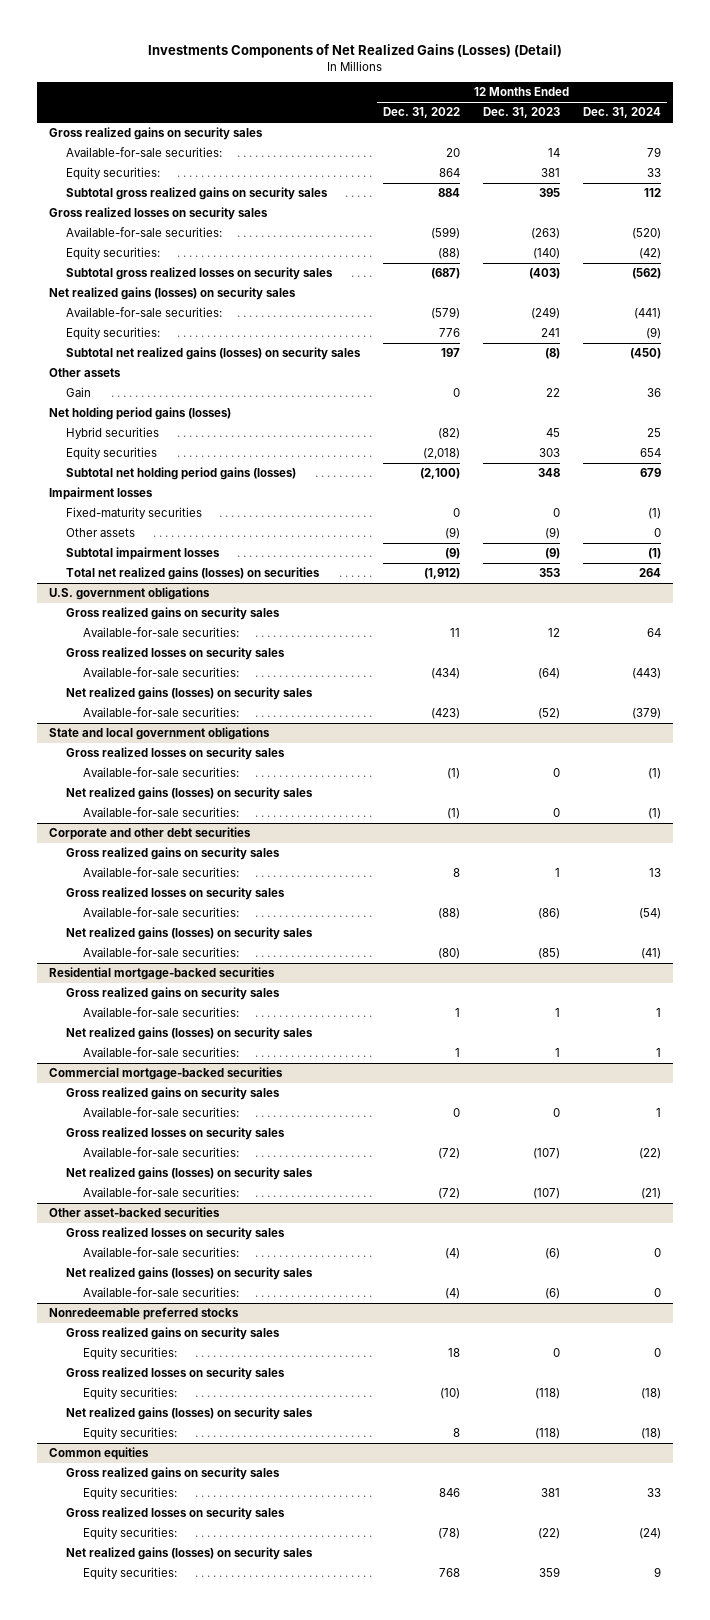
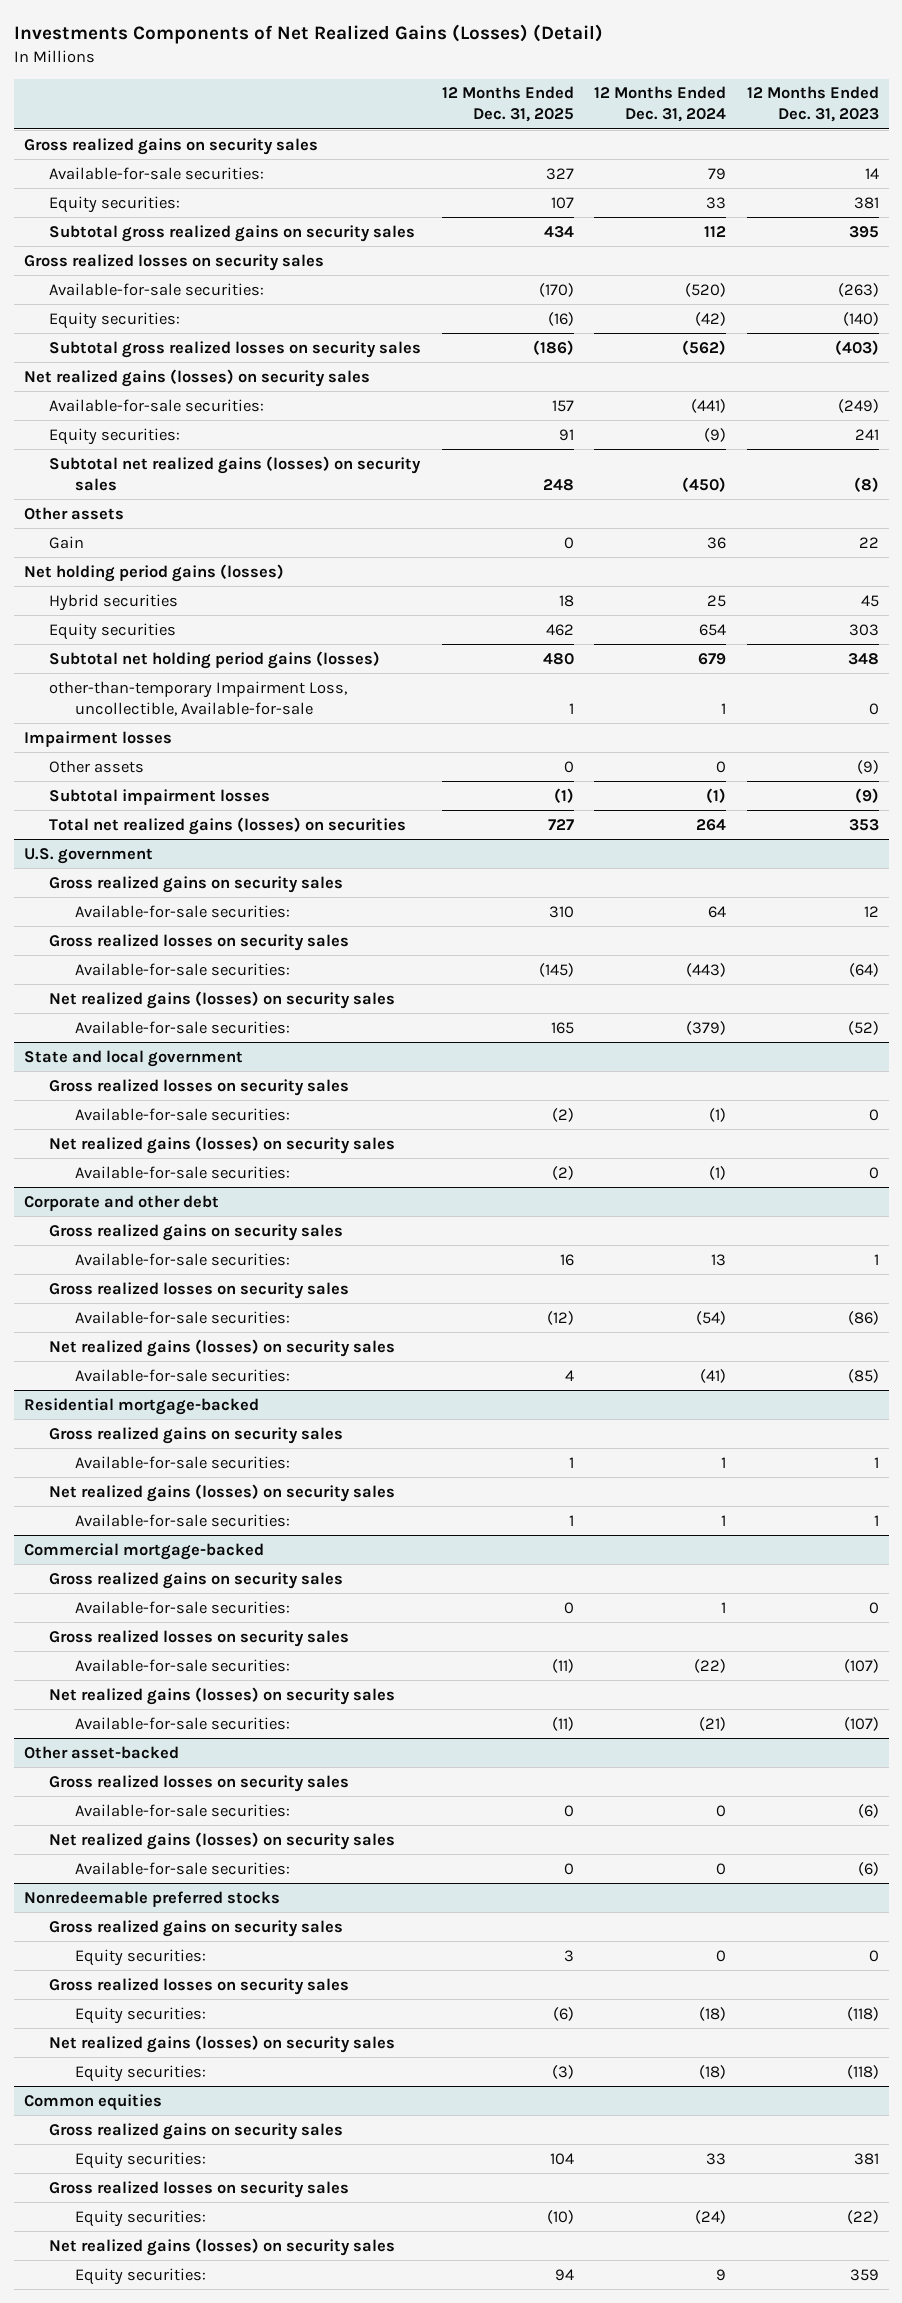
[383,107,461,119] Dec. 31, 2022 -> none
none -> [441,86,574,123] 12 Months Ended Dec. 31, 2025
none -> [49,680,348,716] other-than-temporary Impairment Loss, uncollectible, Available-for-sale
[65,507,202,520] Fixed-maturity securities -> none
[48,587,210,601] U.S. government obligations -> [23,847,153,864] U.S. government
[48,727,270,741] State and local government obligations -> [23,1049,243,1067] State and local government
[48,827,251,841] Corporate and other debt securities -> [23,1194,219,1211] Corporate and other debt
[48,967,275,981] Residential mortgage-backed securities -> [23,1397,259,1415] Residential mortgage-backed
[48,1067,283,1081] Commercial mortgage-backed securities -> [23,1542,264,1560] Commercial mortgage-backed
[48,1207,220,1218] Other asset-backed securities -> [23,1745,179,1759] Other asset-backed

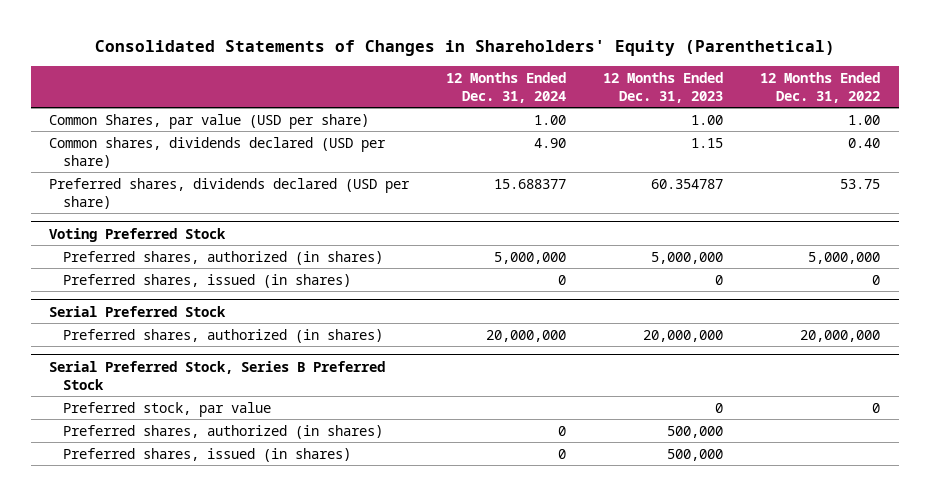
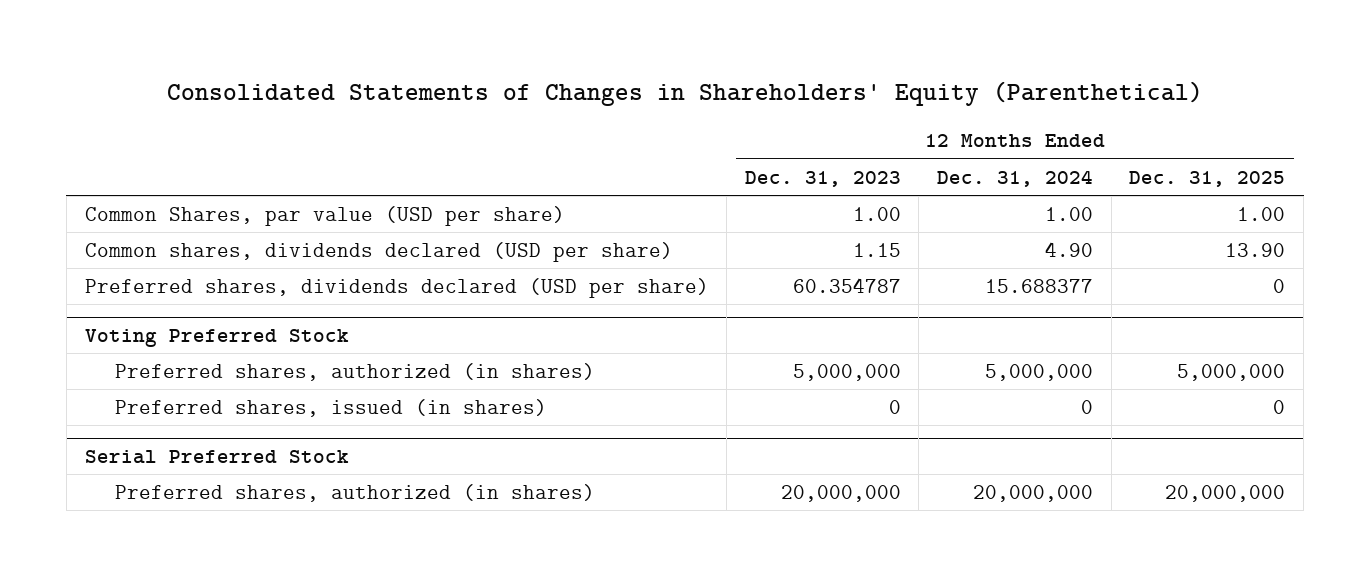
[760,71,881,103] 12 Months Ended Dec. 31, 2022 -> none
none -> [1129,170,1286,187] Dec. 31, 2025
[49,360,386,390] Serial Preferred Stock, Series B Preferred Stock -> none
[63,401,272,417] Preferred stock, par value -> none
[63,424,384,439] Preferred shares, authorized (in shares) -> none
[63,447,352,462] Preferred shares, issued (in shares) -> none

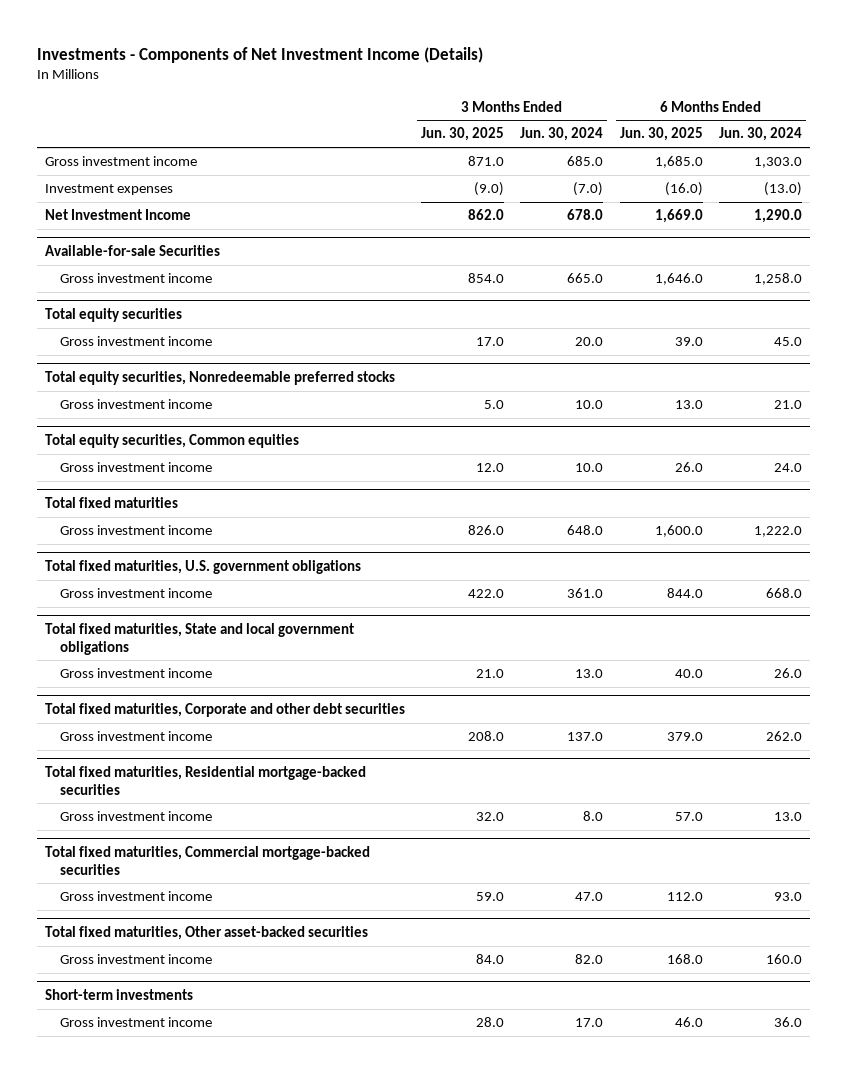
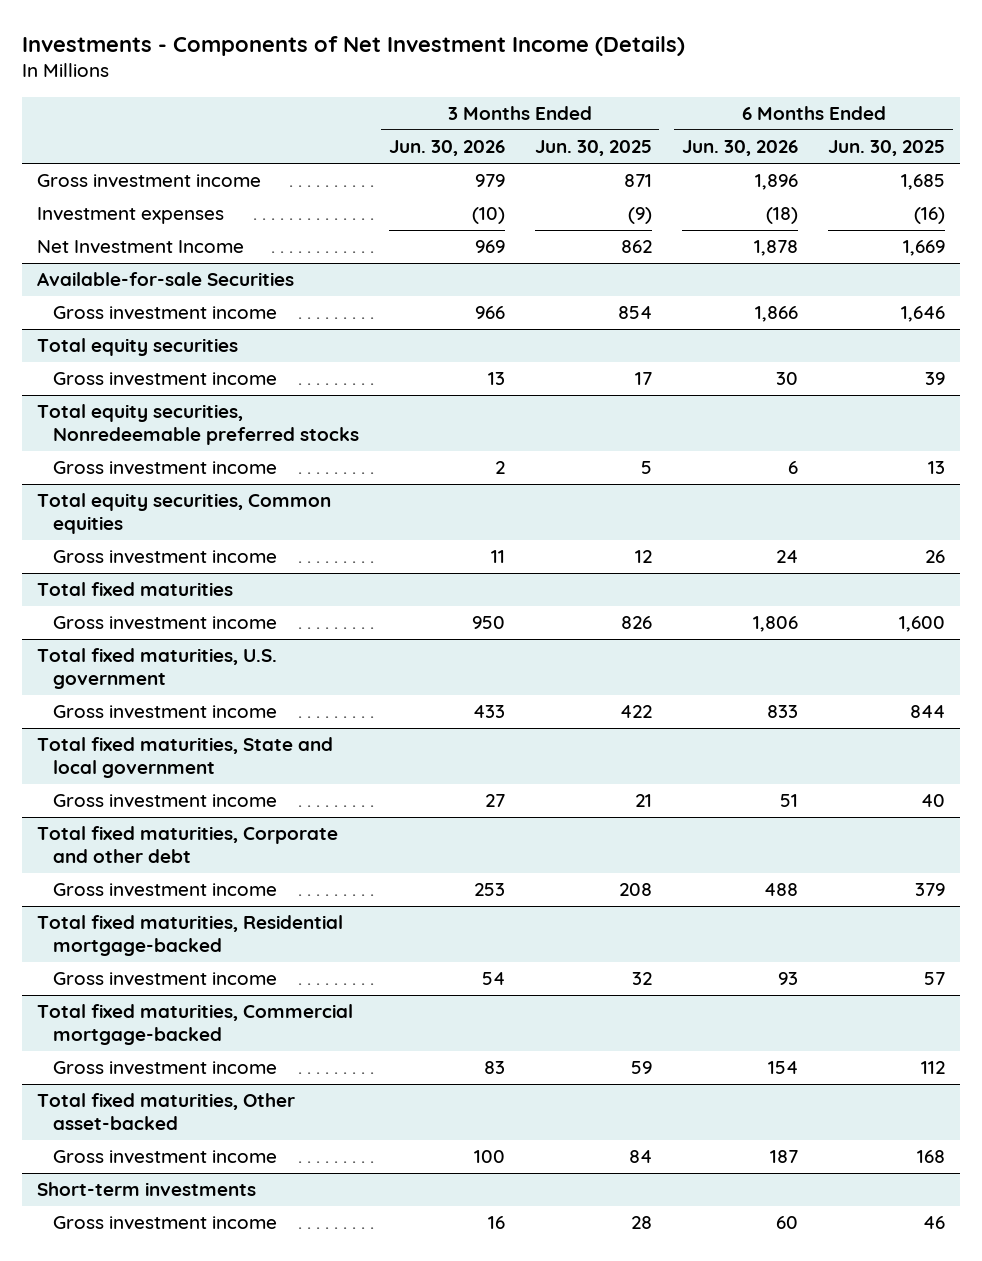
[520,127,604,142] Jun. 30, 2024 -> none
[718,127,802,142] Jun. 30, 2024 -> none
none -> [388,140,505,157] Jun. 30, 2026
none -> [681,140,798,157] Jun. 30, 2026
[468,156,505,167] 871.0 -> [623,174,652,188] 871
[654,156,703,169] 1,685.0 -> [901,174,946,191] 1,685
[474,182,505,197] (9.0) -> [627,207,652,225] (9)
[664,182,703,197] (16.0) -> [914,207,946,225] (16)
[468,209,505,221] 862.0 -> [620,240,652,254] 862
[654,209,703,224] 1,669.0 -> [903,240,946,257] 1,669
[468,273,505,284] 854.0 -> [617,306,652,320] 854
[654,273,703,286] 1,646.0 -> [901,306,946,323] 1,646
[476,337,505,347] 17.0 -> [634,372,652,386] 17
[674,337,703,347] 39.0 -> [925,372,946,386] 39
[484,400,505,410] 5.0 -> [640,461,652,475] 5
[674,400,703,410] 13.0 -> [928,461,946,475] 13
[476,463,505,473] 12.0 -> [634,550,652,564] 12
[674,462,703,473] 26.0 -> [925,550,946,564] 26
[468,525,505,536] 826.0 -> [620,616,652,630] 826
[654,525,703,538] 1,600.0 -> [899,616,946,633] 1,600
[45,559,362,574] Total fixed maturities, U.S. government obligations -> [36,648,277,689] Total fixed maturities, U.S. government
[468,589,505,599] 422.0 -> [619,705,652,719] 422
[666,588,703,599] 844.0 -> [910,705,946,719] 844
[45,622,355,655] Total fixed maturities, State and local government obligations -> [36,737,333,778] Total fixed maturities, State and local government
[476,669,505,679] 21.0 -> [634,794,652,808] 21
[674,669,703,679] 40.0 -> [921,794,946,808] 40
[45,702,406,717] Total fixed maturities, Corporate and other debt securities -> [36,826,338,863] Total fixed maturities, Corporate and other debt
[468,731,505,742] 208.0 -> [618,883,652,897] 208
[666,732,703,742] 379.0 -> [915,883,946,897] 379
[45,765,367,795] Total fixed maturities, Residential mortgage-backed securities -> [36,915,343,956] Total fixed maturities, Residential mortgage-backed
[476,812,505,822] 32.0 -> [631,972,652,986] 32
[674,812,703,822] 57.0 -> [924,972,946,986] 57
[45,845,371,875] Total fixed maturities, Commercial mortgage-backed securities -> [36,1004,353,1045] Total fixed maturities, Commercial mortgage-backed
[476,892,505,902] 59.0 -> [630,1061,652,1075] 59
[666,892,703,902] 112.0 -> [921,1061,946,1075] 112
[45,925,369,940] Total fixed maturities, Other asset-backed securities -> [36,1093,295,1130] Total fixed maturities, Other asset-backed
[476,954,505,965] 84.0 -> [628,1150,652,1164] 84
[666,954,703,965] 168.0 -> [917,1150,946,1164] 168
[476,1017,505,1028] 28.0 -> [630,1216,652,1230] 28
[674,1017,703,1028] 46.0 -> [923,1216,946,1230] 46

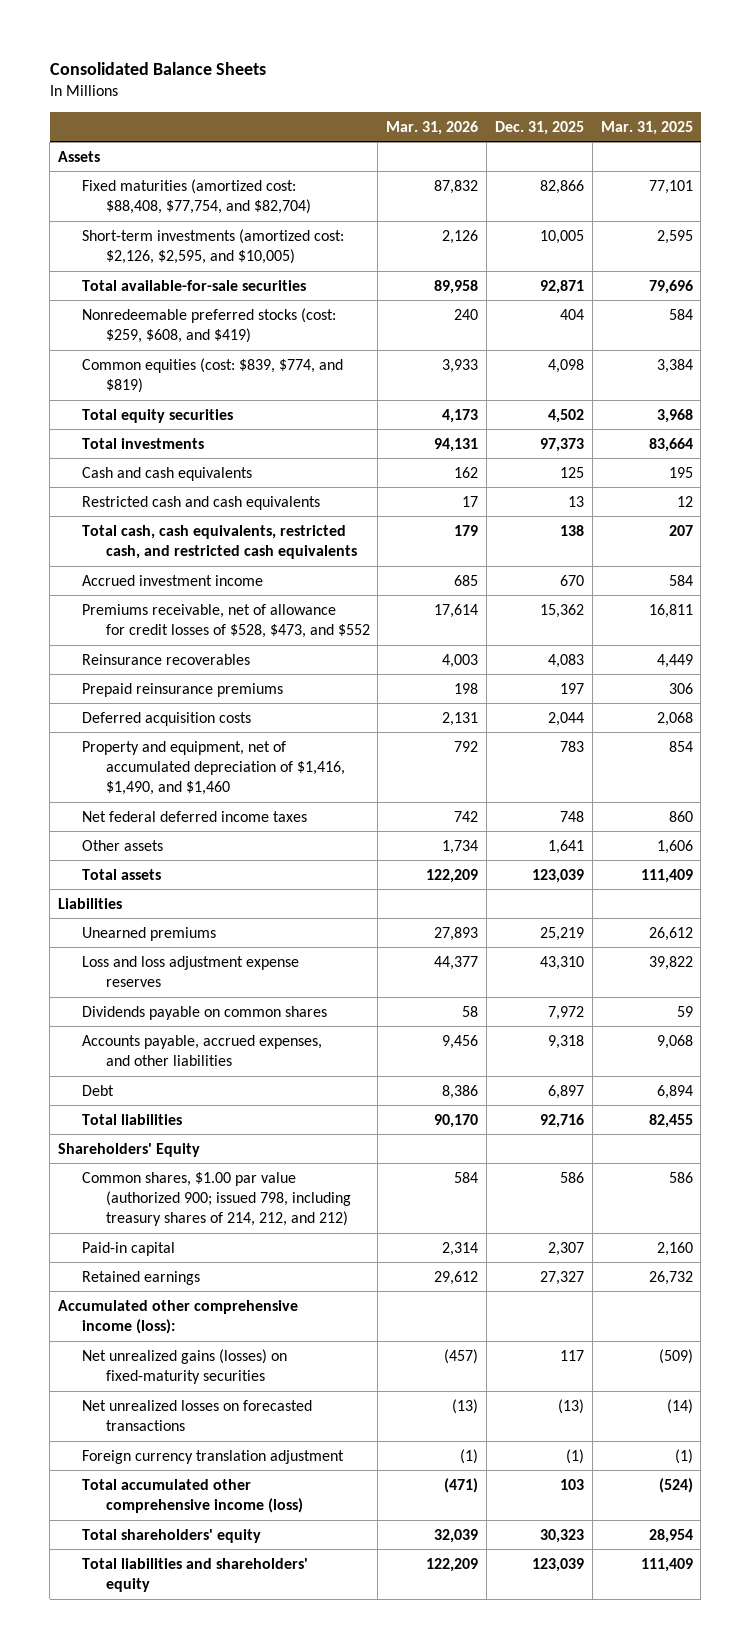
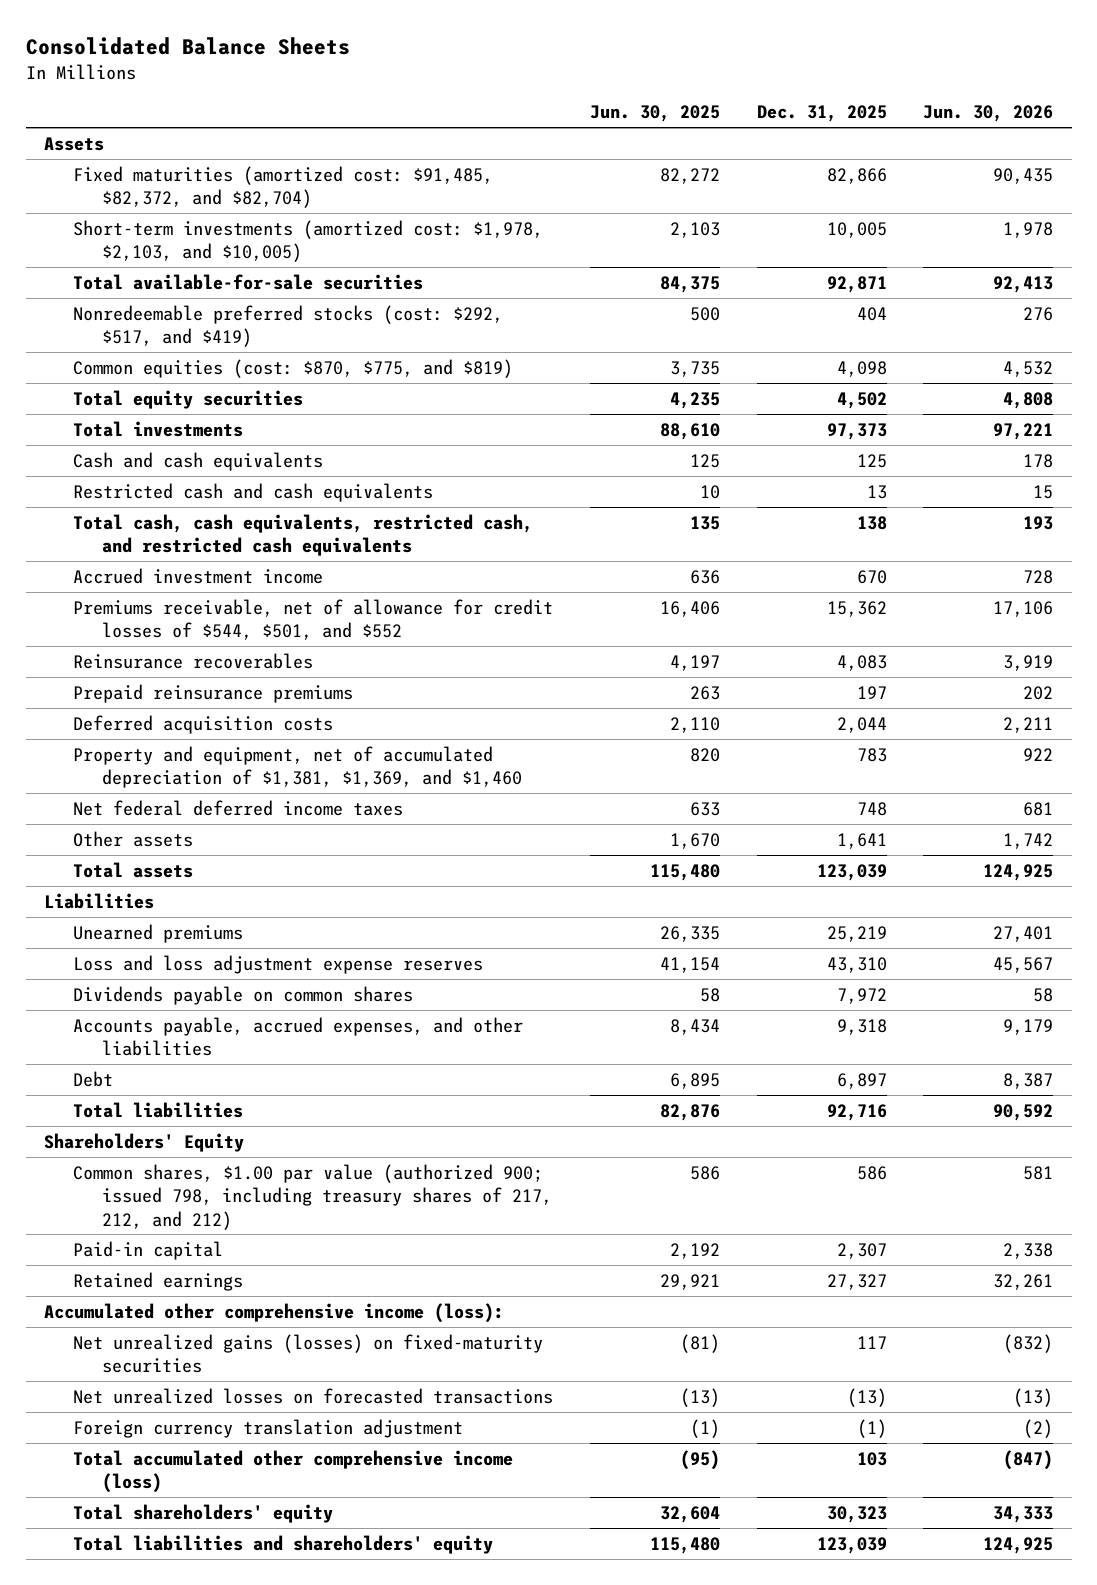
[386,120,479,135] Mar. 31, 2026 -> none
[600,120,693,135] Mar. 31, 2025 -> none
none -> [589,105,720,123] Jun. 30, 2025
none -> [923,105,1054,123] Jun. 30, 2026
[81,178,311,215] Fixed maturities (amortized cost: $88,408, $77,754, and $82,704) -> [73,165,494,209] Fixed maturities (amortized cost: $91,485, $82,372, and $82,704)
[81,228,344,265] Short-term investments (amortized cost: $2,126, $2,595, and $10,005) -> [73,219,544,263] Short-term investments (amortized cost: $1,978, $2,103, and $10,005)
[81,307,336,344] Nonredeemable preferred stocks (cost: $259, $608, and $419) -> [73,304,504,348] Nonredeemable preferred stocks (cost: $292, $517, and $419)
[81,357,343,394] Common equities (cost: $839, $774, and $819) -> [73,358,514,378] Common equities (cost: $870, $775, and $819)
[81,603,370,639] Premiums receivable, net of allowance for credit losses of $528, $473, and $552 -> [73,598,554,641] Premiums receivable, net of allowance for credit losses of $544, $501, and $552
[81,740,345,796] Property and equipment, net of accumulated depreciation of $1,416, $1,490, and $1,460 -> [73,745,523,789] Property and equipment, net of accumulated depreciation of $1,381, $1,369, and $1,460
[81,1171,351,1227] Common shares, $1.00 par value (authorized 900; issued 798, including treasury shares of 214, 212, and 212) -> [73,1163,553,1230] Common shares, $1.00 par value (authorized 900; issued 798, including treasury shares of 217, 212, and 212)

